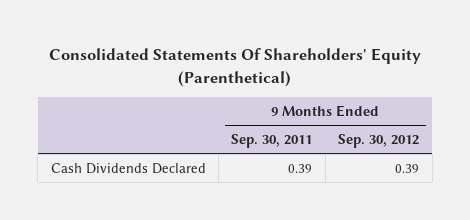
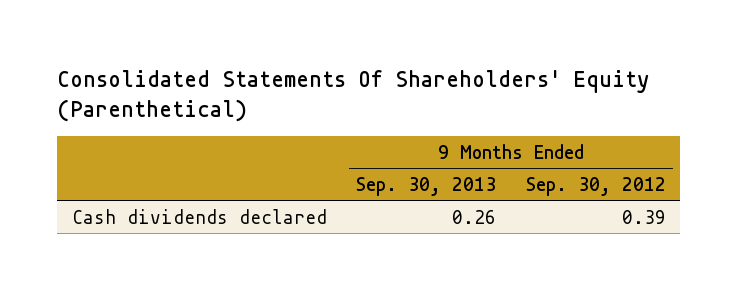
[231,134,313,149] Sep. 30, 2011 -> none
none -> [356,176,497,196] Sep. 30, 2013
[50,162,206,174] Cash Dividends Declared -> [71,208,327,224] Cash dividends declared

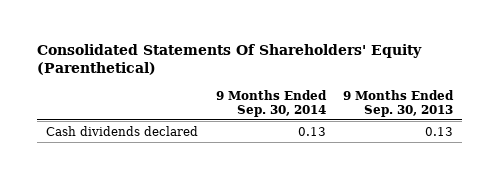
[525,176,666,196] Sep. 30, 2012 -> none
none -> [215,89,327,117] 9 Months Ended Sep. 30, 2014
[452,209,497,224] 0.26 -> [424,126,453,136] 0.13

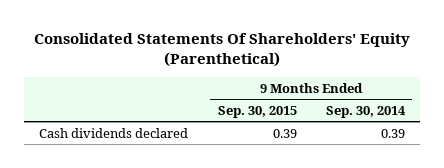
[342,89,454,117] 9 Months Ended Sep. 30, 2013 -> none
none -> [217,106,297,119] Sep. 30, 2015
[297,126,326,136] 0.13 -> [381,128,406,138] 0.39

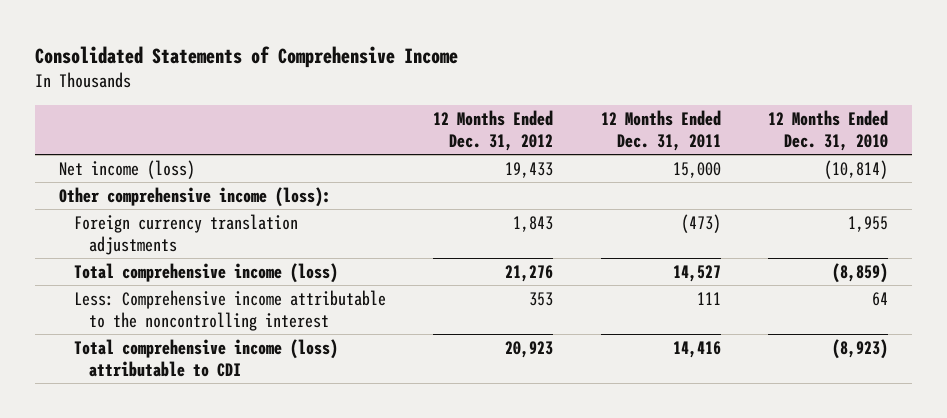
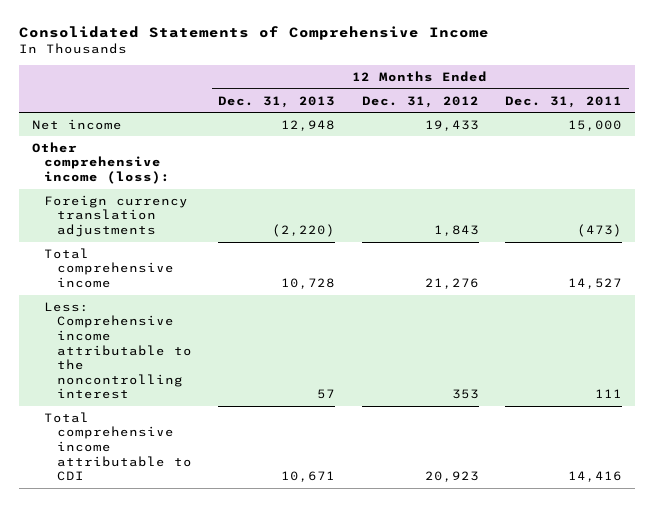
[768,110,889,152] 12 Months Ended Dec. 31, 2010 -> none
none -> [218,95,336,108] Dec. 31, 2013
[58,159,195,179] Net income (loss) -> [32,118,123,130] Net income
[73,262,338,283] Total comprehensive income (loss) -> [44,247,174,289] Total comprehensive income
[73,338,338,377] Total comprehensive income (loss) attributable to CDI -> [44,411,192,482] Total comprehensive income attributable to CDI

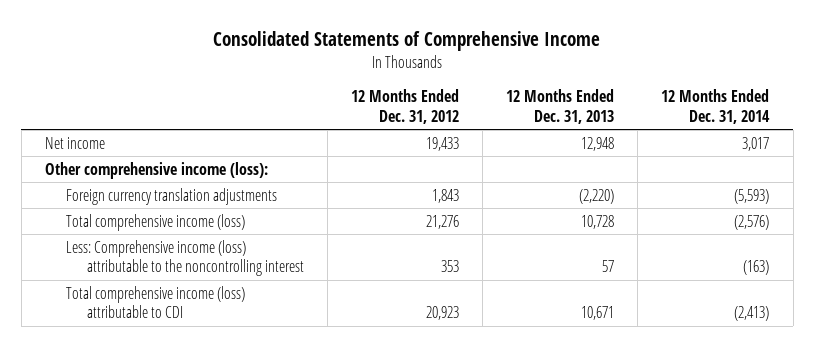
[505,95,623,108] Dec. 31, 2011 -> none
none -> [661,89,771,124] 12 Months Ended Dec. 31, 2014
[44,247,174,289] Total comprehensive income -> [65,213,245,231] Total comprehensive income (loss)
[44,301,192,400] Less: Comprehensive income attributable to the noncontrolling interest -> [65,239,304,277] Less: Comprehensive income (loss) attributable to the noncontrolling interest
[44,411,192,482] Total comprehensive income attributable to CDI -> [65,285,245,319] Total comprehensive income (loss) attributable to CDI

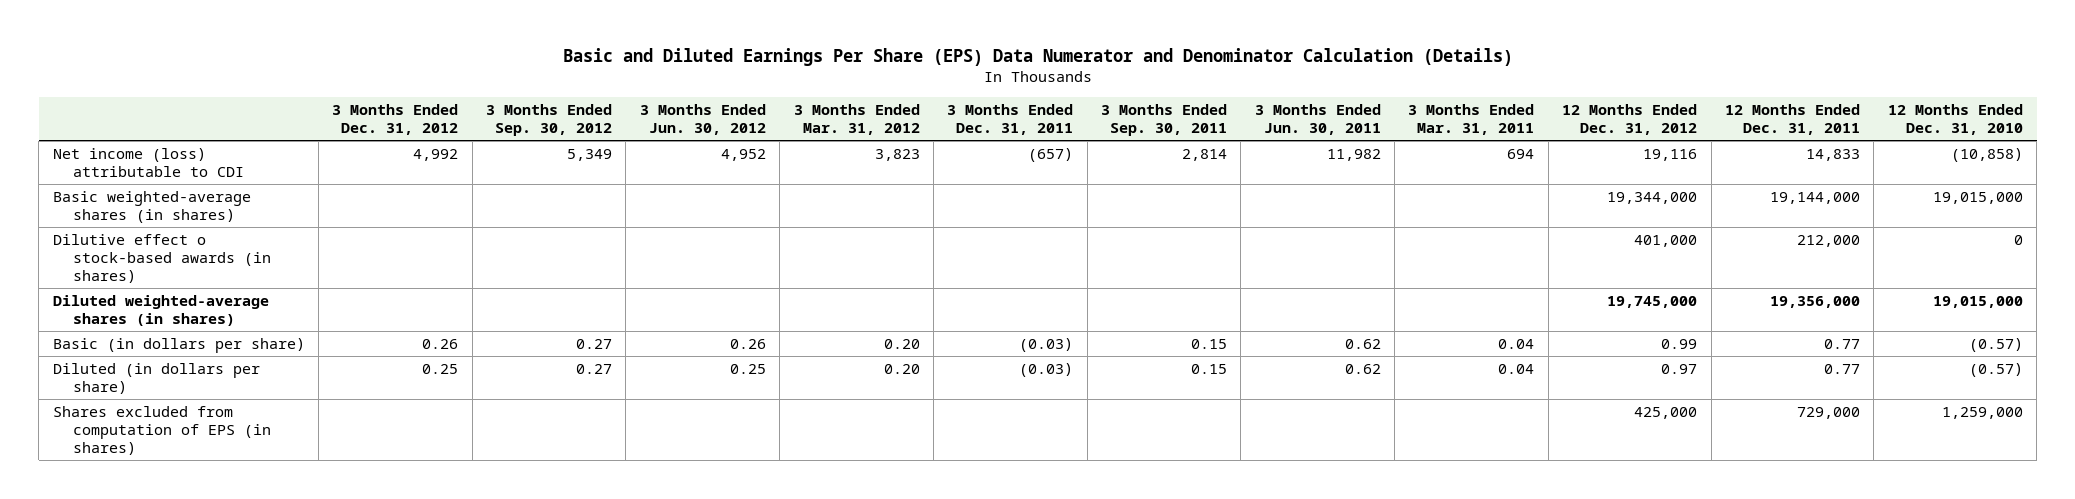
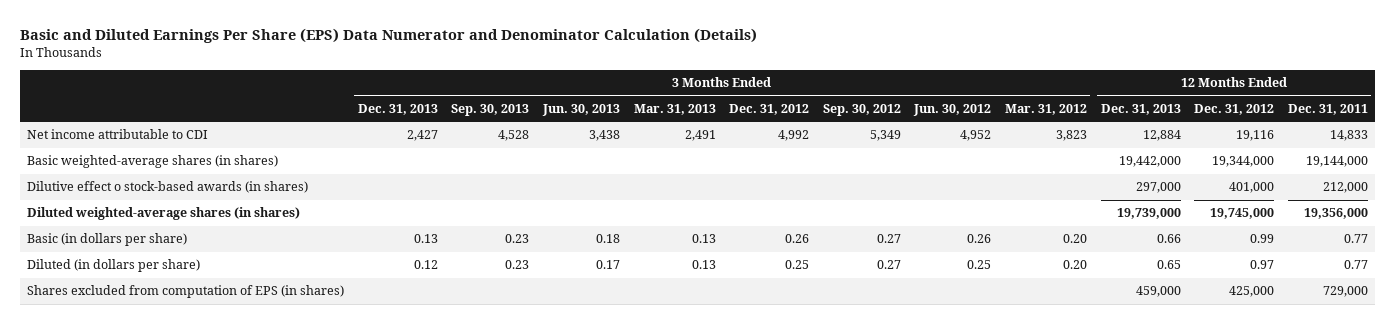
[947,104,1074,135] 3 Months Ended Dec. 31, 2011 -> none
[1101,104,1228,136] 3 Months Ended Sep. 30, 2011 -> none
[1254,104,1381,135] 3 Months Ended Jun. 30, 2011 -> none
[1408,104,1535,135] 3 Months Ended Mar. 31, 2011 -> none
[1887,104,2023,135] 12 Months Ended Dec. 31, 2010 -> none
none -> [357,103,438,115] Dec. 31, 2013
none -> [451,103,530,116] Sep. 30, 2013
none -> [541,103,620,116] Jun. 30, 2013
none -> [633,103,716,115] Mar. 31, 2013
none -> [1100,103,1181,115] Dec. 31, 2013
[52,147,245,177] Net income (loss) attributable to CDI -> [27,129,209,140] Net income attributable to CDI

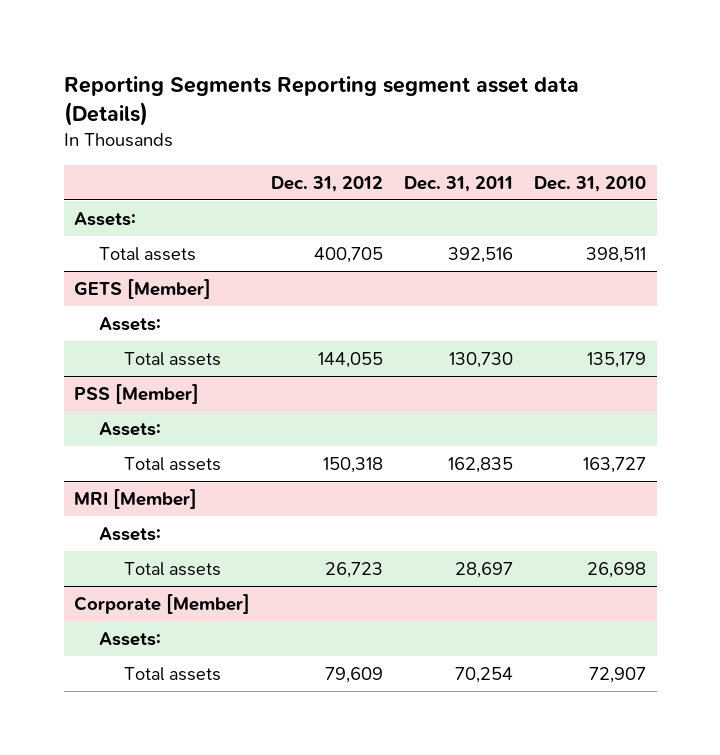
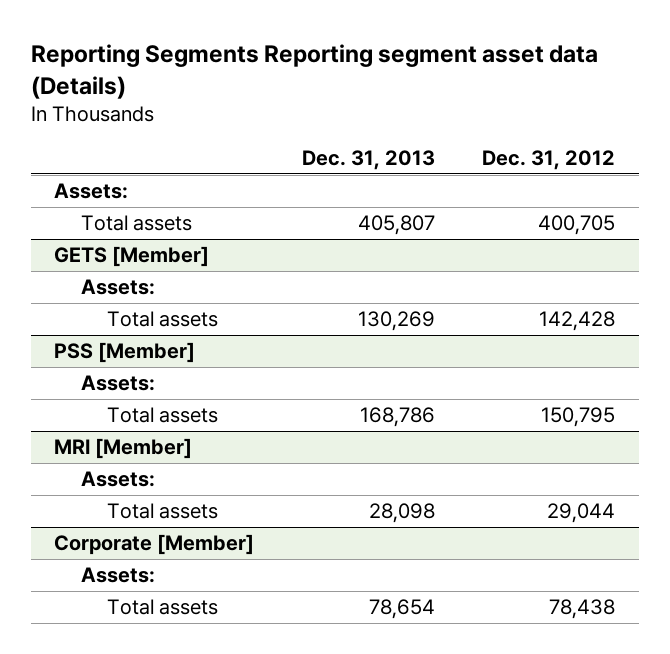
[404,175,514,192] Dec. 31, 2011 -> none
[534,175,647,192] Dec. 31, 2010 -> none
none -> [301,149,435,170] Dec. 31, 2013
[318,351,384,368] 144,055 -> [539,311,616,332] 142,428
[323,456,384,473] 150,318 -> [541,407,616,428] 150,795
[325,561,384,578] 26,723 -> [547,503,616,524] 29,044
[325,666,384,683] 79,609 -> [549,599,616,620] 78,438

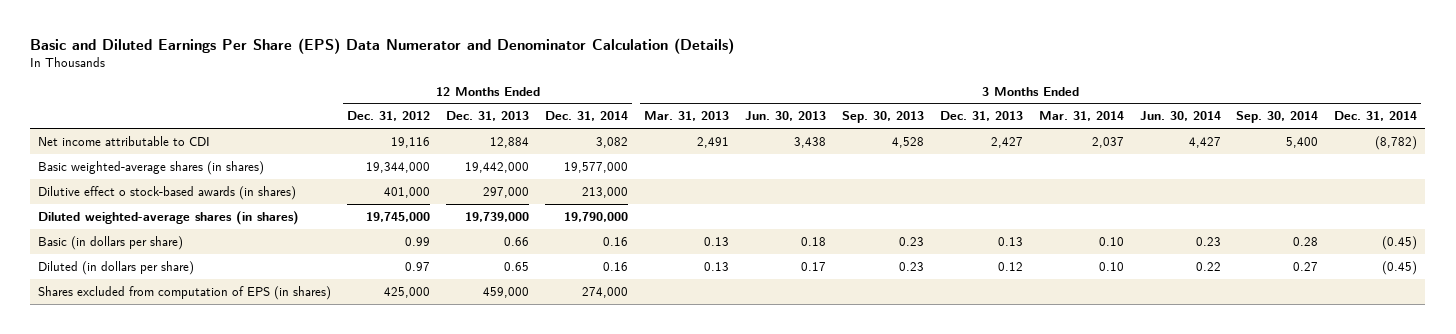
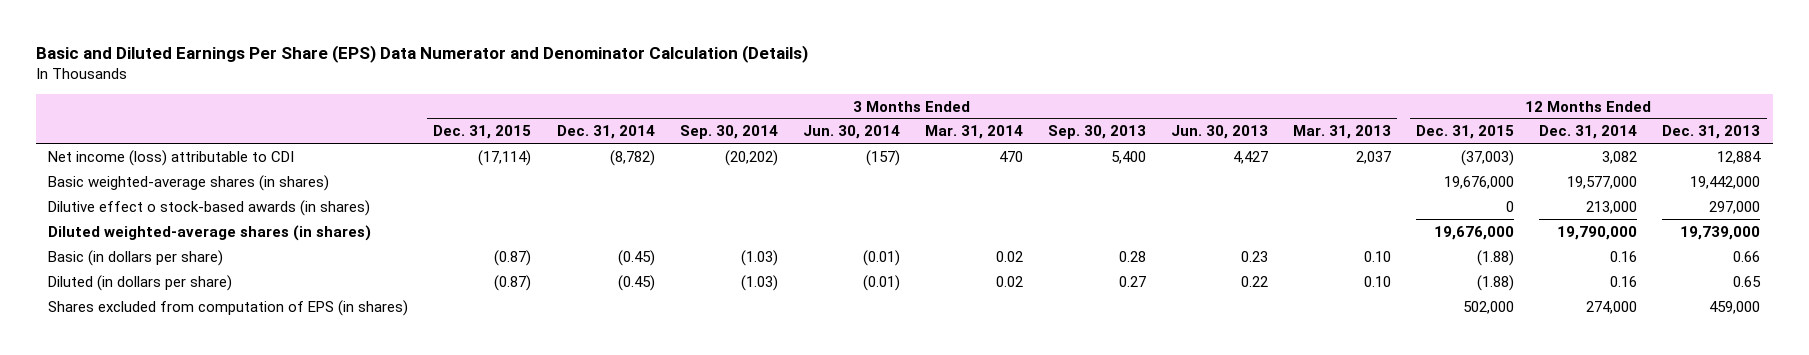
[347,111,431,122] Dec. 31, 2012 -> none
[939,111,1023,122] Dec. 31, 2013 -> none
none -> [433,125,532,140] Dec. 31, 2015
none -> [1416,125,1515,140] Dec. 31, 2015
[38,135,211,146] Net income attributable to CDI -> [48,149,295,166] Net income (loss) attributable to CDI
[696,136,729,148] 2,491 -> [1356,150,1392,164] 2,037
[793,136,826,148] 3,438 -> [1232,150,1268,164] 4,427
[891,136,924,148] 4,528 -> [1110,150,1146,164] 5,400
[1091,136,1124,148] 2,037 -> [998,150,1023,162] 470
[1188,136,1221,148] 4,427 -> [865,149,900,166] (157)
[1286,136,1319,148] 5,400 -> [724,149,778,166] (20,202)
[703,236,729,246] 0.13 -> [1364,250,1392,262] 0.10
[800,236,826,246] 0.18 -> [1240,250,1268,262] 0.23
[898,236,924,246] 0.23 -> [1118,250,1146,262] 0.28
[1098,236,1124,246] 0.10 -> [995,250,1023,262] 0.02
[1195,236,1221,246] 0.23 -> [862,249,900,266] (0.01)
[1293,236,1319,246] 0.28 -> [740,249,778,266] (1.03)
[703,261,729,271] 0.13 -> [1364,275,1392,287] 0.10
[800,261,826,271] 0.17 -> [1240,275,1268,287] 0.22
[898,261,924,271] 0.23 -> [1118,275,1146,287] 0.27
[1098,261,1124,271] 0.10 -> [995,275,1023,287] 0.02
[1195,261,1221,271] 0.22 -> [862,274,900,291] (0.01)
[1293,261,1319,271] 0.27 -> [740,274,778,291] (1.03)

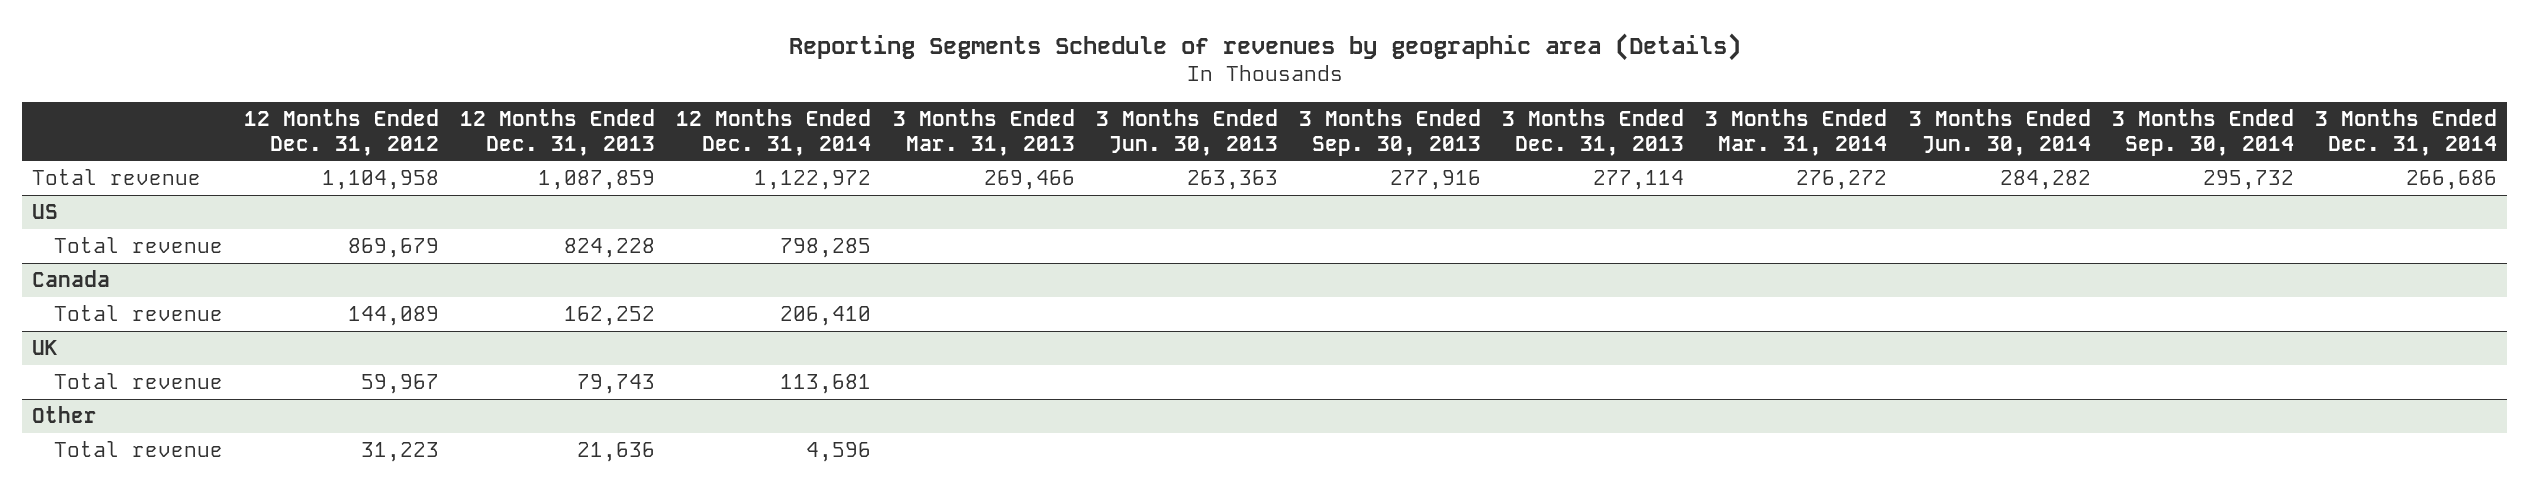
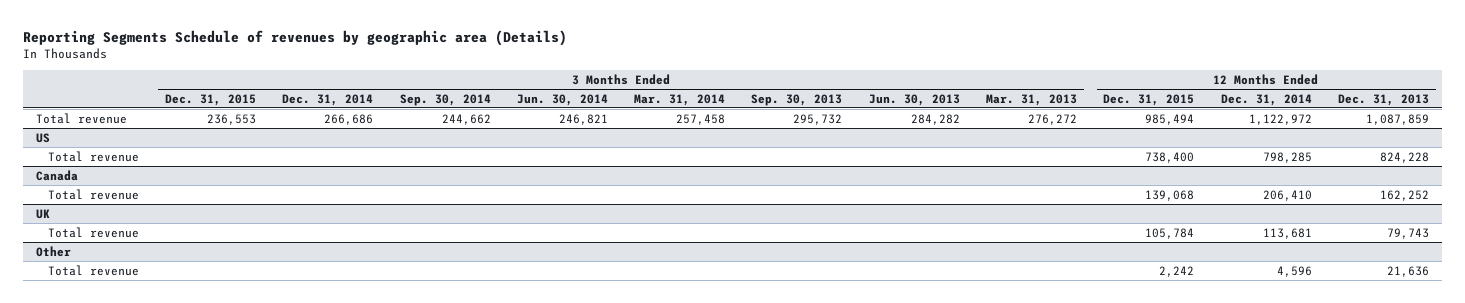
[244,108,440,156] 12 Months Ended Dec. 31, 2012 -> none
[1502,108,1685,156] 3 Months Ended Dec. 31, 2013 -> none
none -> [164,93,256,106] Dec. 31, 2015
none -> [1103,93,1195,106] Dec. 31, 2015
[983,170,1075,191] 269,466 -> [1028,113,1078,125] 276,272
[1186,170,1278,191] 263,363 -> [910,113,960,125] 284,282
[1389,170,1481,191] 277,916 -> [793,113,843,125] 295,732
[1796,170,1888,191] 276,272 -> [676,113,726,125] 257,458
[1999,170,2091,191] 284,282 -> [558,113,608,125] 246,821
[2202,170,2294,191] 295,732 -> [441,113,491,125] 244,662

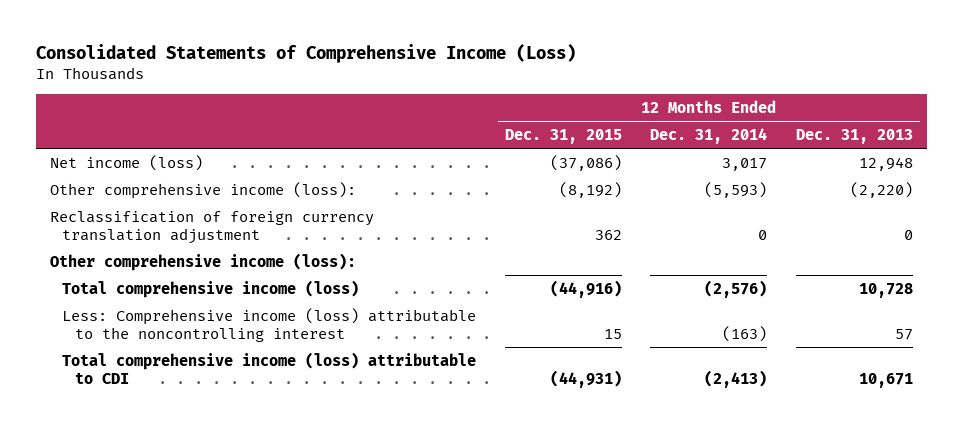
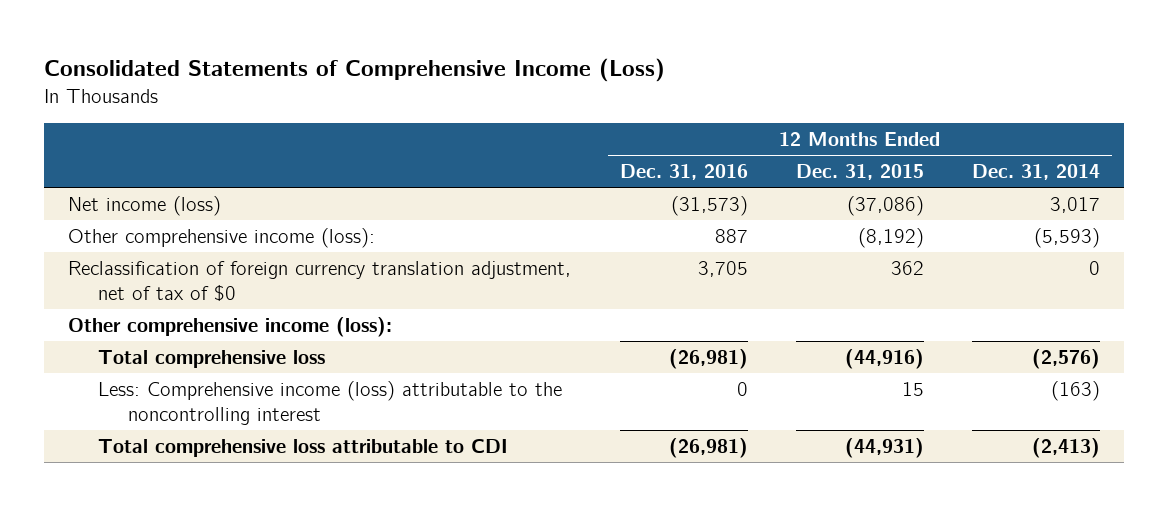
[795,128,913,144] Dec. 31, 2013 -> none
none -> [619,164,748,181] Dec. 31, 2016
[50,210,375,244] Reclassification of foreign currency translation adjustment -> [68,261,572,301] Reclassification of foreign currency translation adjustment, net of tax of $0
[62,279,360,298] Total comprehensive income (loss) -> [98,350,326,369] Total comprehensive loss
[62,351,477,384] Total comprehensive income (loss) attributable to CDI -> [98,439,509,458] Total comprehensive loss attributable to CDI

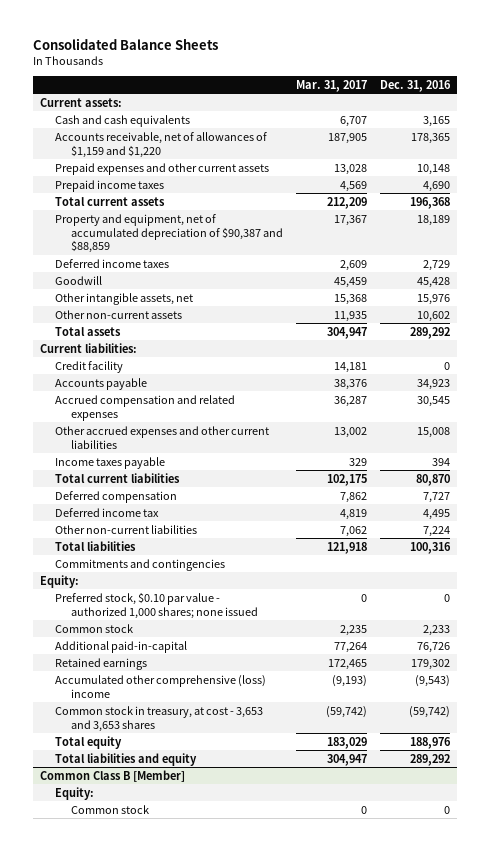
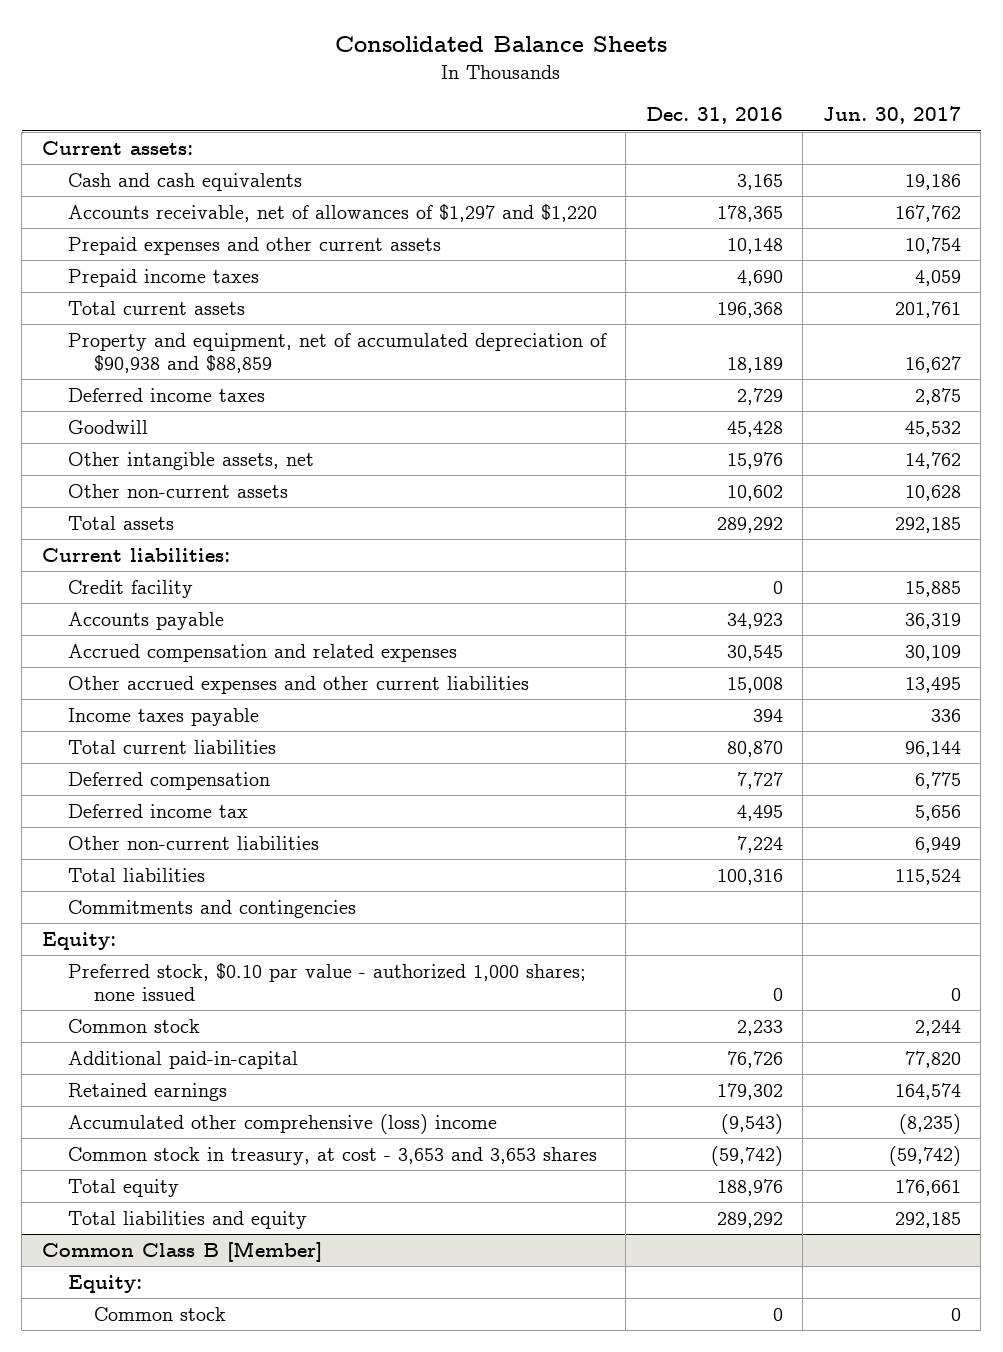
[295,80,367,93] Mar. 31, 2017 -> none
none -> [822,106,961,125] Jun. 30, 2017
[55,131,268,158] Accounts receivable, net of allowances of $1,159 and $1,220 -> [67,203,597,222] Accounts receivable, net of allowances of $1,297 and $1,220
[55,213,283,254] Property and equipment, net of accumulated depreciation of $90,387 and $88,859 -> [67,332,607,374] Property and equipment, net of accumulated depreciation of $90,938 and $88,859

